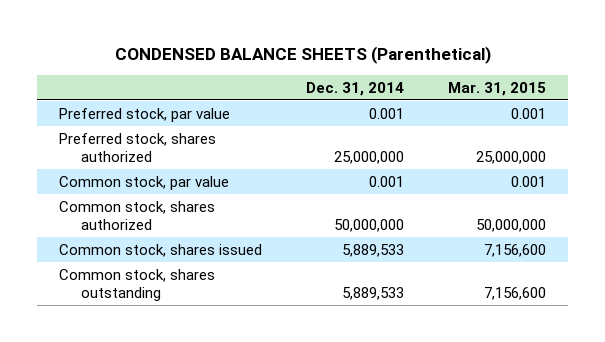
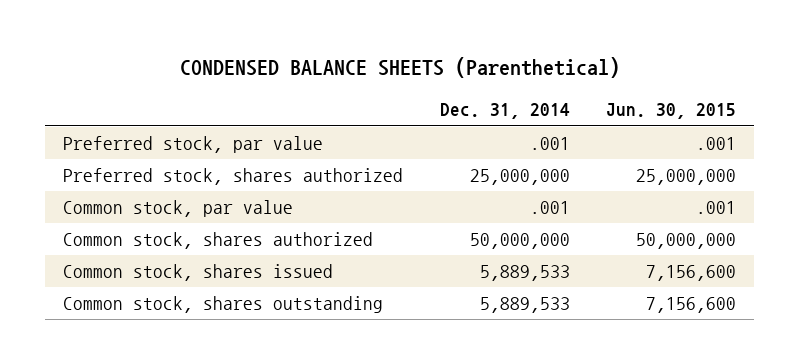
[448,81,547,96] Mar. 31, 2015 -> none
none -> [605,103,736,120] Jun. 30, 2015
[369,107,405,119] 0.001 -> [529,137,570,151] .001
[369,175,405,187] 0.001 -> [529,201,570,215] .001

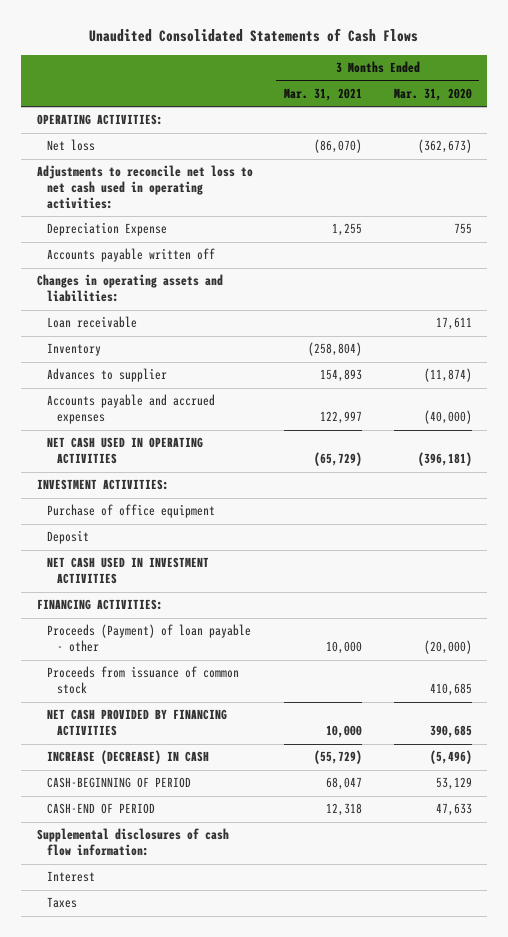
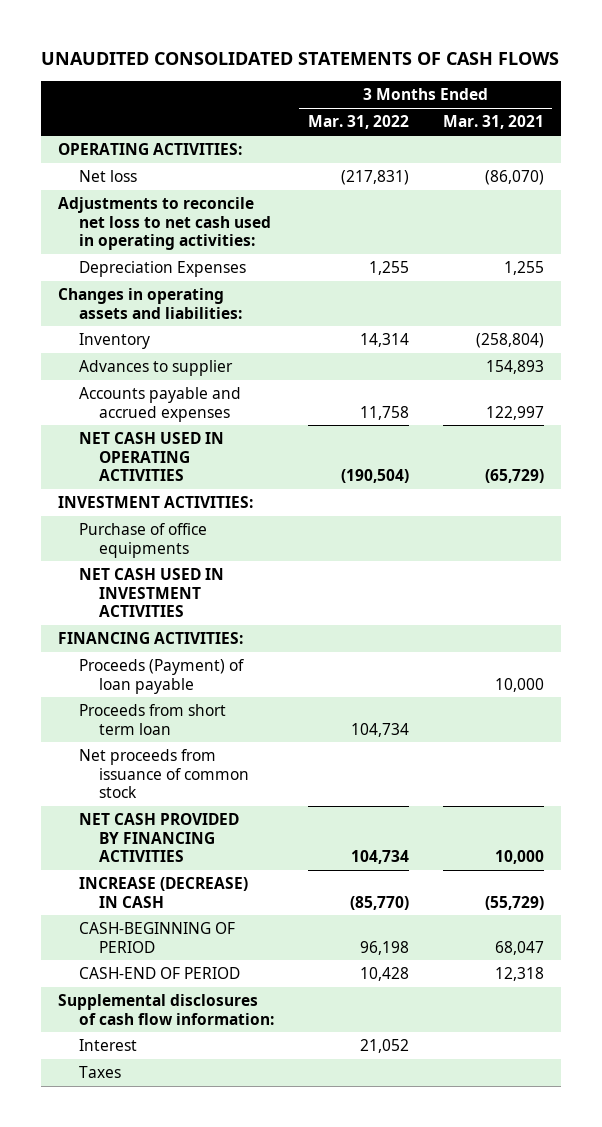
[89,28,419,43] Unaudited Consolidated Statements of Cash Flows -> [41,52,560,66] UNAUDITED CONSOLIDATED STATEMENTS OF CASH FLOWS
[393,87,472,101] Mar. 31, 2020 -> none
none -> [307,115,409,130] Mar. 31, 2022
[46,248,215,263] Accounts payable written off -> none
[46,222,167,237] Depreciation Expense -> [78,261,246,278] Depreciation Expenses
[46,316,137,329] Loan receivable -> none
[46,530,89,545] Deposit -> none
[46,504,215,519] Purchase of office equipment -> [78,523,207,558] Purchase of office equipments
[46,624,251,653] Proceeds (Payment) of loan payable - other -> [78,659,244,694] Proceeds (Payment) of loan payable
none -> [78,704,226,735] Proceeds from short term loan
[46,666,239,695] Proceeds from issuance of common stock -> [78,749,250,798] Net proceeds from issuance of common stock

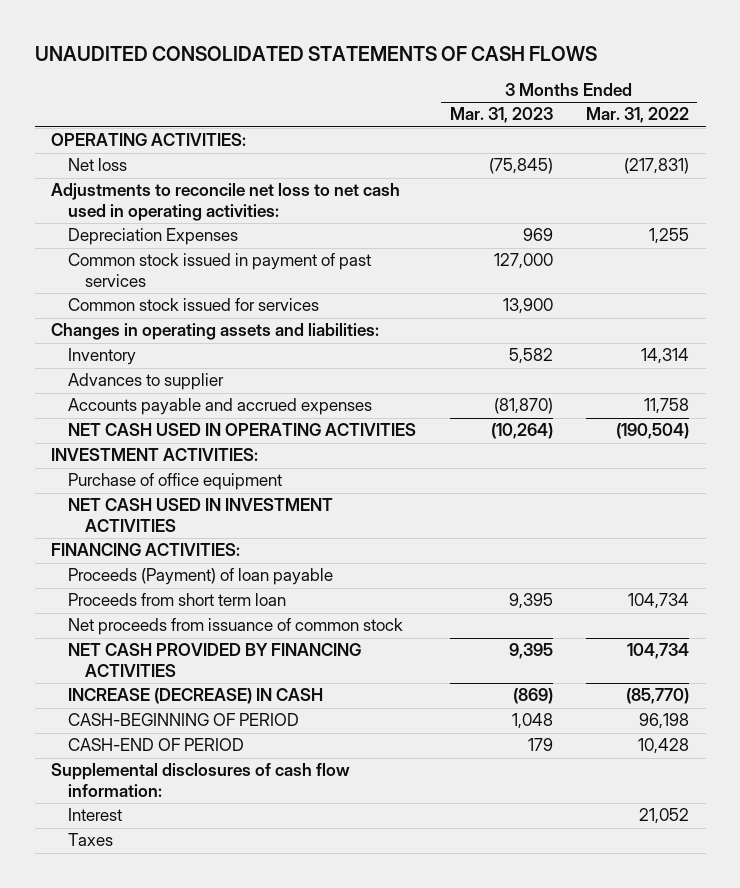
[442,115,544,130] Mar. 31, 2021 -> none
none -> [449,107,553,124] Mar. 31, 2023
none -> [68,253,372,287] Common stock issued in payment of past services
none -> [68,298,320,312] Common stock issued for services
[78,523,207,558] Purchase of office equipments -> [68,473,283,491] Purchase of office equipment

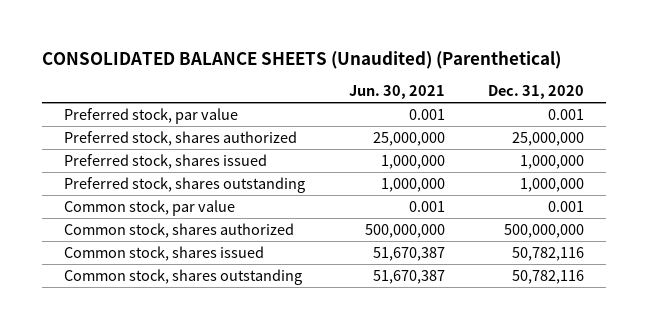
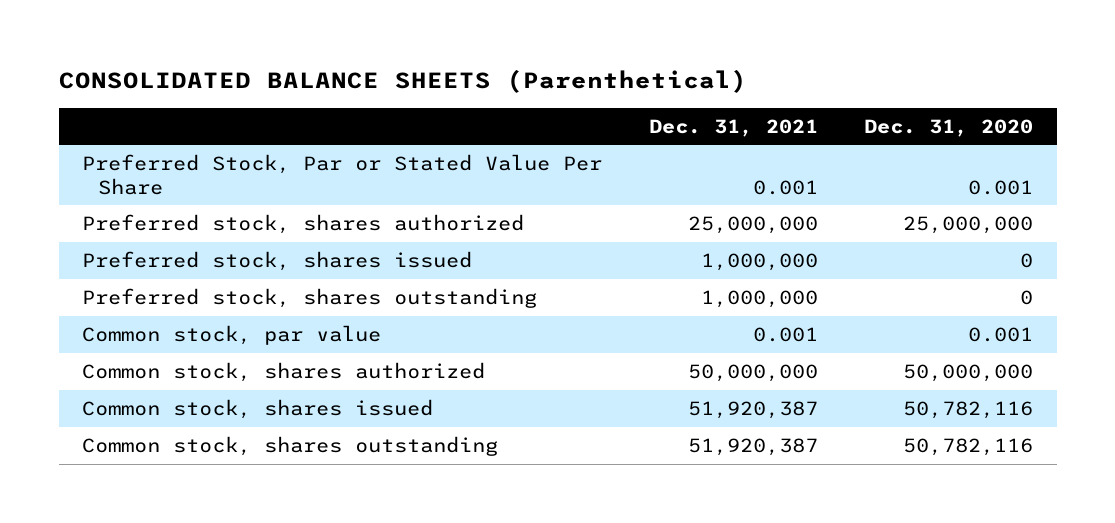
[42,50,562,69] CONSOLIDATED BALANCE SHEETS (Unaudited) (Parenthetical) -> [58,69,747,94] CONSOLIDATED BALANCE SHEETS (Parenthetical)
[348,85,445,100] Jun. 30, 2021 -> none
none -> [648,118,818,137] Dec. 31, 2021
[63,107,238,124] Preferred stock, par value -> [81,153,602,195] Preferred Stock, Par or Stated Value Per Share
[520,154,585,169] 1,000,000 -> [1020,252,1034,268] 0
[520,177,585,192] 1,000,000 -> [1020,289,1034,305] 0
[504,223,585,238] 500,000,000 -> [903,363,1034,382] 50,000,000

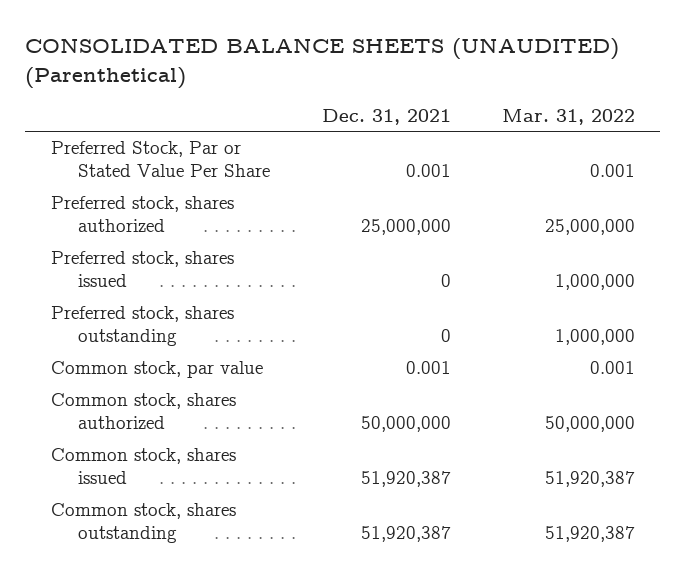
[58,69,747,94] CONSOLIDATED BALANCE SHEETS (Parenthetical) -> [24,38,619,89] CONSOLIDATED BALANCE SHEETS (UNAUDITED) (Parenthetical)
[864,118,1034,137] Dec. 31, 2020 -> none
none -> [501,108,635,125] Mar. 31, 2022
[700,252,818,271] 1,000,000 -> [440,274,451,288] 0
[700,289,818,308] 1,000,000 -> [440,329,451,343] 0

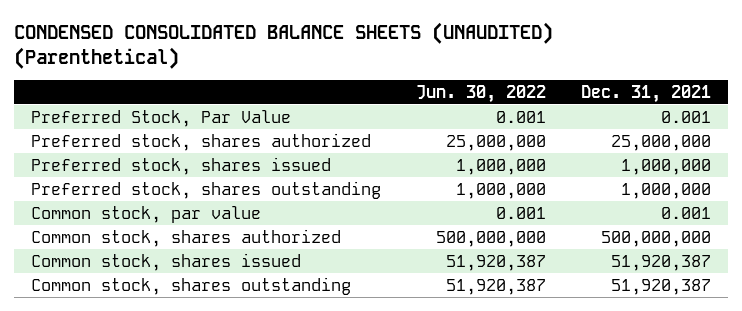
[24,38,619,89] CONSOLIDATED BALANCE SHEETS (UNAUDITED) (Parenthetical) -> [13,21,553,70] CONDENSED CONSOLIDATED BALANCE SHEETS (UNAUDITED) (Parenthetical)
[501,108,635,125] Mar. 31, 2022 -> none
none -> [415,84,546,103] Jun. 30, 2022
[50,141,271,178] Preferred Stock, Par or Stated Value Per Share -> [30,109,291,127] Preferred Stock, Par Value
[440,274,451,288] 0 -> [620,158,711,175] 1,000,000
[440,329,451,343] 0 -> [620,182,711,199] 1,000,000
[360,416,451,433] 50,000,000 -> [600,230,711,247] 500,000,000

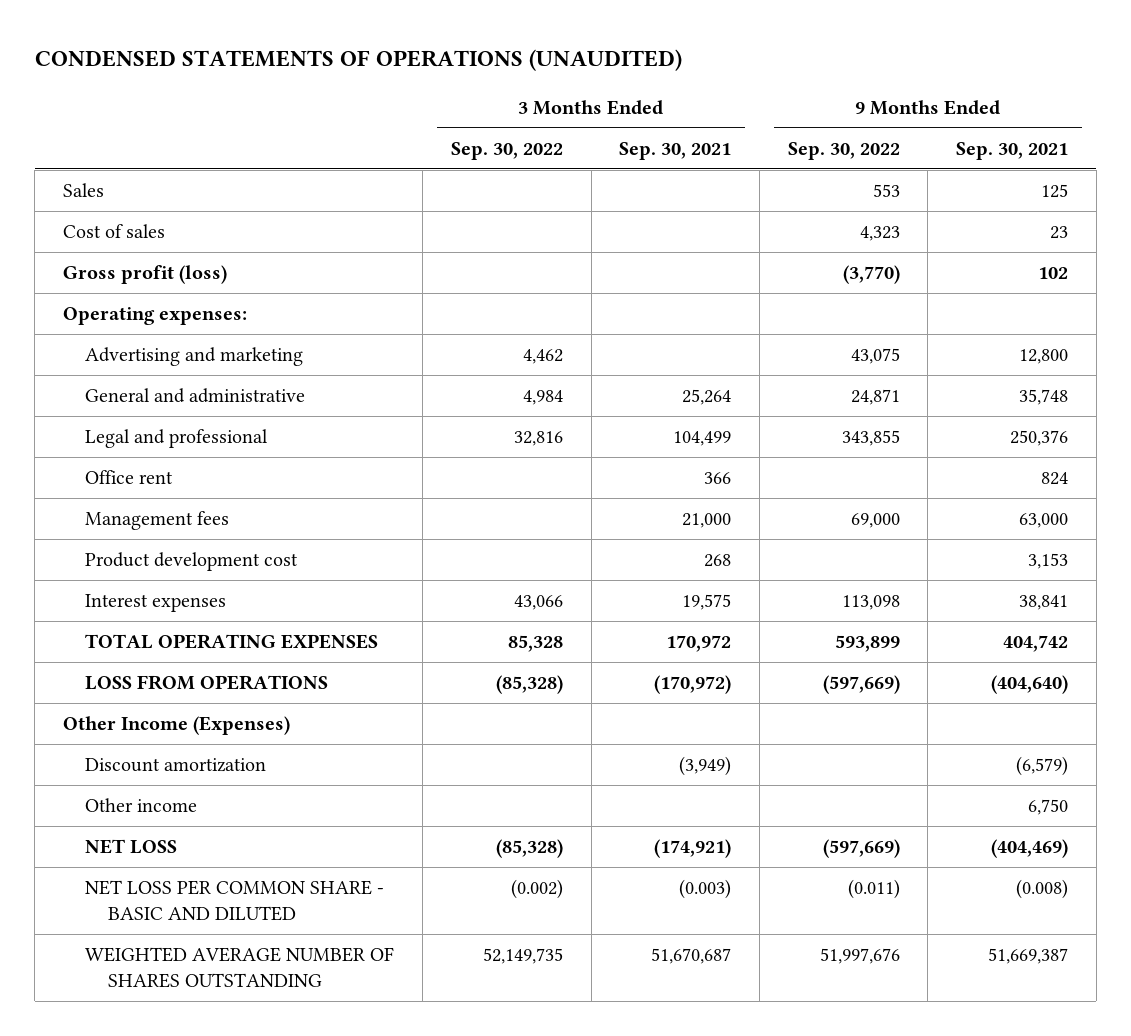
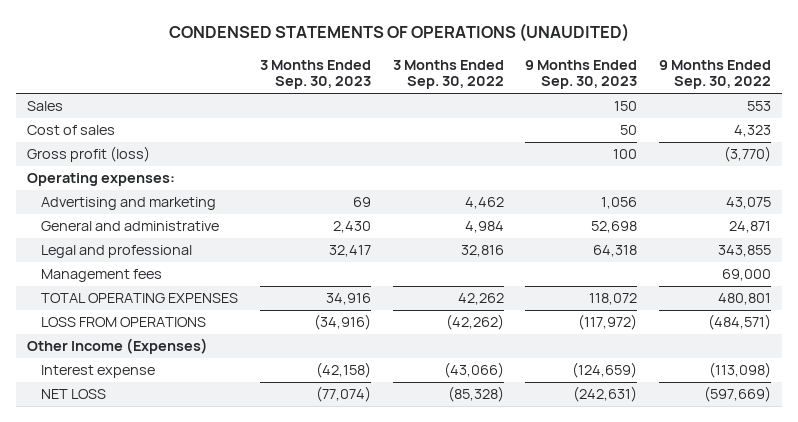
[619,141,732,160] Sep. 30, 2021 -> none
[956,141,1069,160] Sep. 30, 2021 -> none
none -> [259,59,371,90] 3 Months Ended Sep. 30, 2023
none -> [525,59,638,90] 9 Months Ended Sep. 30, 2023
[85,470,174,485] Office rent -> none
[85,552,299,572] Product development cost -> none
[85,594,227,613] Interest expenses -> none
[507,635,563,653] 85,328 -> [457,293,504,306] 42,262
[834,635,900,653] 593,899 -> [717,293,771,306] 480,801
[495,675,563,695] (85,328) -> [445,314,504,331] (42,262)
[822,675,900,695] (597,669) -> [707,314,771,331] (484,571)
[85,758,267,773] Discount amortization -> none
[85,798,198,813] Other income -> none
none -> [41,365,156,379] Interest expense
[85,880,385,922] NET LOSS PER COMMON SHARE - BASIC AND DILUTED -> none
[85,947,395,989] WEIGHTED AVERAGE NUMBER OF SHARES OUTSTANDING -> none

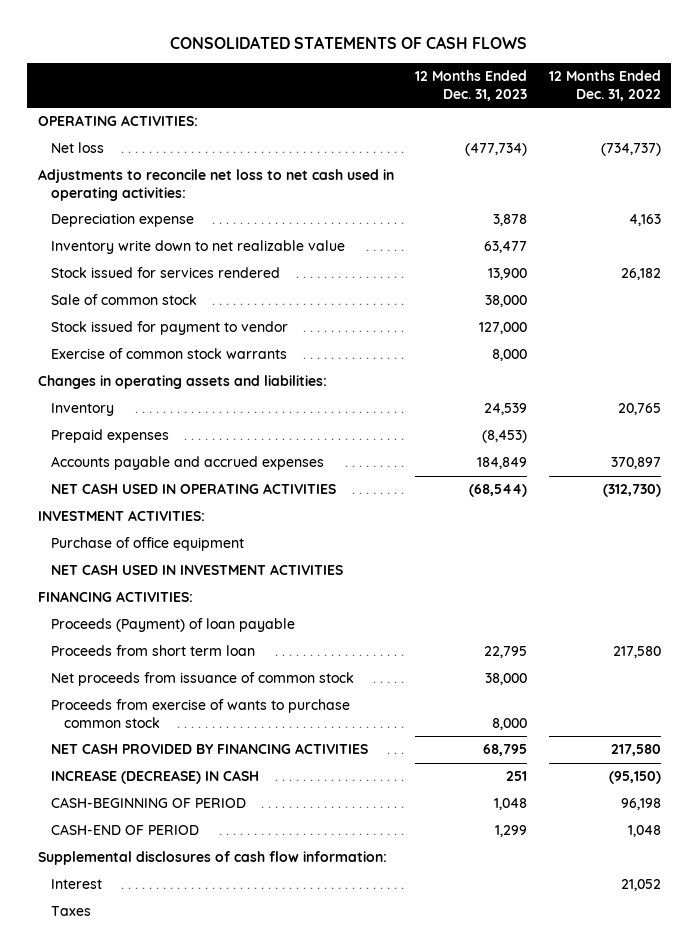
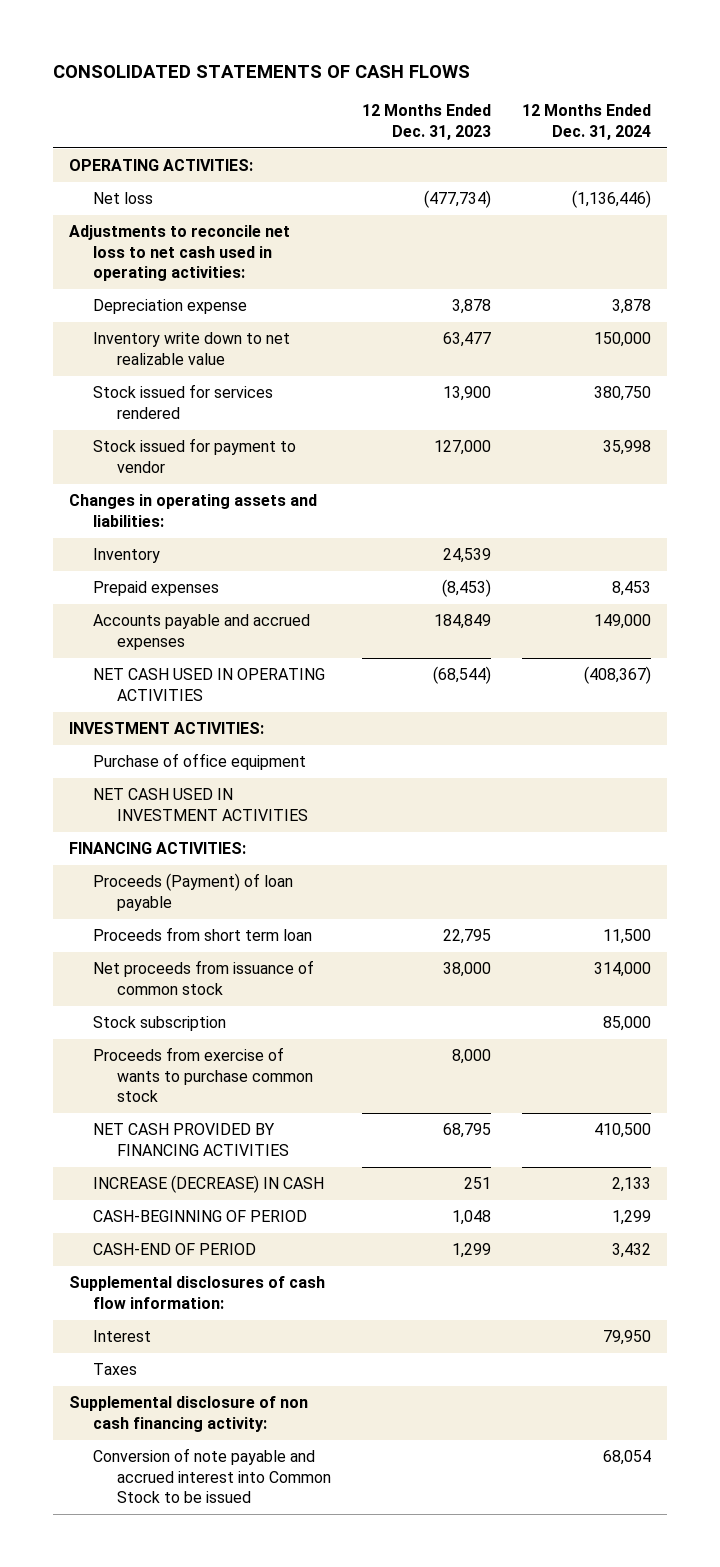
[548,70,661,101] 12 Months Ended Dec. 31, 2022 -> none
none -> [522,104,652,140] 12 Months Ended Dec. 31, 2024
[51,294,198,306] Sale of common stock -> none
[51,348,288,360] Exercise of common stock warrants -> none
none -> [93,1016,227,1032] Stock subscription
none -> [68,1396,308,1432] Supplemental disclosure of non cash financing activity:
none -> [93,1448,332,1504] Conversion of note payable and accrued interest into Common Stock to be issued

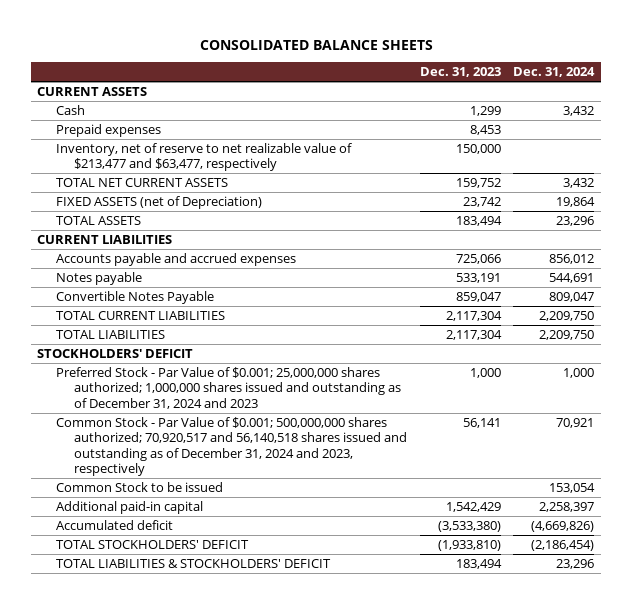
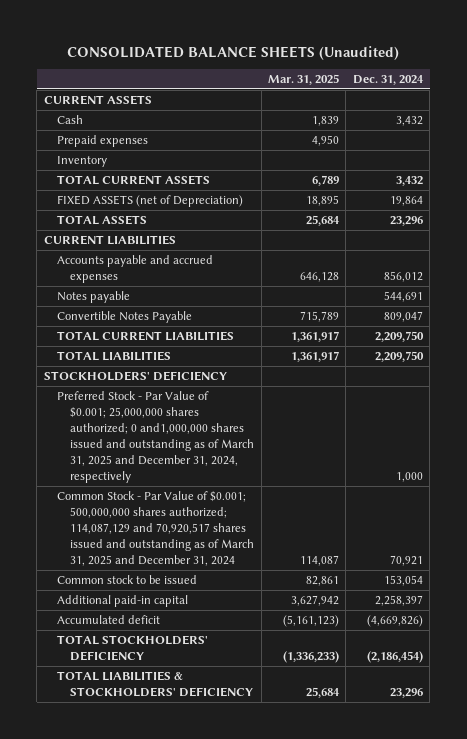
[199,39,433,50] CONSOLIDATED BALANCE SHEETS -> [67,45,400,60] CONSOLIDATED BALANCE SHEETS (Unaudited)
[419,67,501,78] Dec. 31, 2023 -> none
none -> [268,74,340,86] Mar. 31, 2025
[55,142,352,172] Inventory, net of reserve to net realizable value of $213,477 and $63,477, respectively -> [57,155,108,167] Inventory
[55,177,228,187] TOTAL NET CURRENT ASSETS -> [57,174,211,185] TOTAL CURRENT ASSETS
[36,348,193,358] STOCKHOLDERS' DEFICIT -> [43,370,227,381] STOCKHOLDERS' DEFICIENCY
[55,366,402,409] Preferred Stock - Par Value of $0.001; 25,000,000 shares authorized; 1,000,000 shares issued and outstanding as of December 31, 2024 and 2023 -> [57,390,255,484] Preferred Stock - Par Value of $0.001; 25,000,000 shares authorized; 0 and1,000,000 shares issued and outstanding as of March 31, 2025 and December 31, 2024, respectively
[55,416,408,477] Common Stock - Par Value of $0.001; 500,000,000 shares authorized; 70,920,517 and 56,140,518 shares issued and outstanding as of December 31, 2024 and 2023, respectively -> [57,490,255,567] Common Stock - Par Value of $0.001; 500,000,000 shares authorized; 114,087,129 and 70,920,517 shares issued and outstanding as of March 31, 2025 and December 31, 2024
[55,481,223,492] Common Stock to be issued -> [57,574,198,584] Common stock to be issued
[55,539,249,549] TOTAL STOCKHOLDERS' DEFICIT -> [57,634,209,662] TOTAL STOCKHOLDERS' DEFICIENCY
[55,558,331,568] TOTAL LIABILITIES & STOCKHOLDERS' DEFICIT -> [57,670,254,698] TOTAL LIABILITIES & STOCKHOLDERS' DEFICIENCY

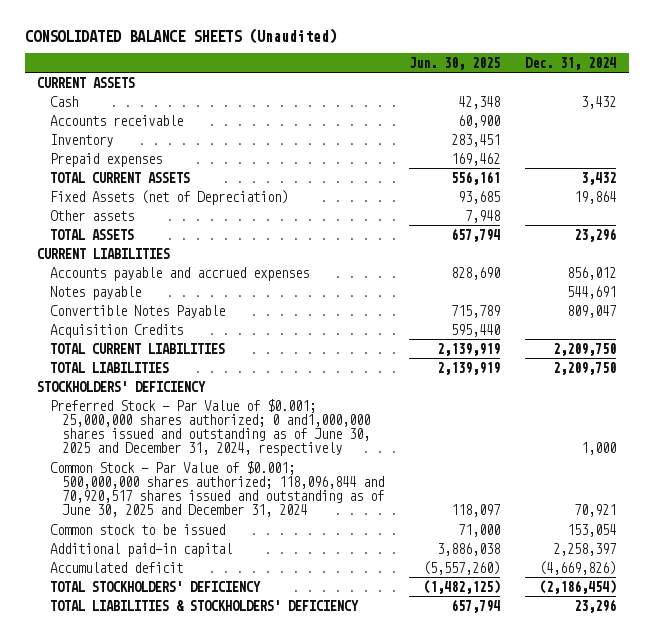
[268,74,340,86] Mar. 31, 2025 -> none
none -> [409,56,501,70] Jun. 30, 2025
none -> [49,114,183,126] Accounts receivable
[57,134,149,147] Prepaid expenses -> [49,152,162,167] Prepaid expenses
[57,194,244,207] FIXED ASSETS (net of Depreciation) -> [49,189,288,205] Fixed Assets (net of Depreciation)
none -> [49,209,134,221] Other assets
none -> [49,323,183,338] Acquisition Credits
[57,390,255,484] Preferred Stock - Par Value of $0.001; 25,000,000 shares authorized; 0 and1,000,000 shares issued and outstanding as of March 31, 2025 and December 31, 2024, respectively -> [49,398,371,457] Preferred Stock - Par Value of $0.001; 25,000,000 shares authorized; 0 and1,000,000 shares issued and outstanding as of June 30, 2025 and December 31, 2024, respectively
[57,490,255,567] Common Stock - Par Value of $0.001; 500,000,000 shares authorized; 114,087,129 and 70,920,517 shares issued and outstanding as of March 31, 2025 and December 31, 2024 -> [49,460,385,518] Common Stock - Par Value of $0.001; 500,000,000 shares authorized; 118,096,844 and 70,920,517 shares issued and outstanding as of June 30, 2025 and December 31, 2024

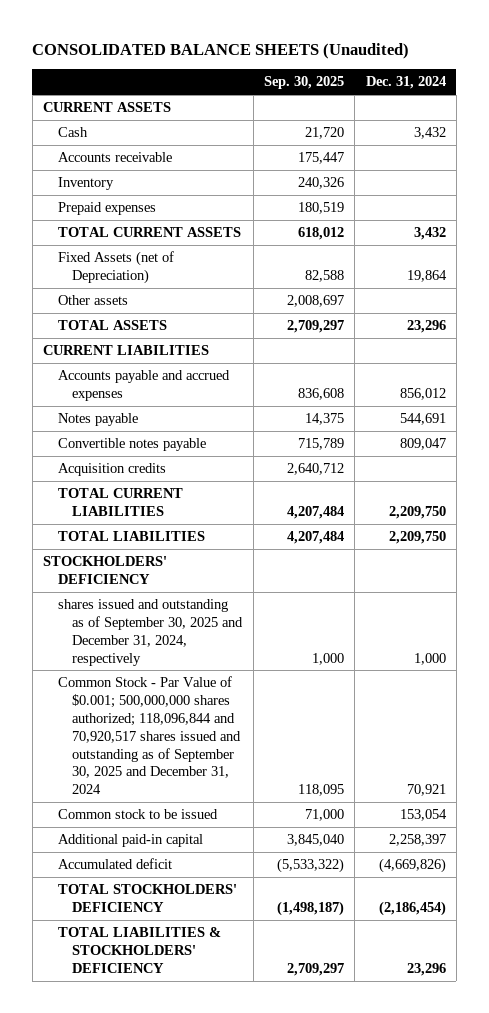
[409,56,501,70] Jun. 30, 2025 -> none
none -> [263,76,344,90] Sep. 30, 2025
[49,304,225,318] Convertible Notes Payable -> [57,438,206,452] Convertible notes payable
[49,323,183,338] Acquisition Credits -> [57,463,166,477] Acquisition credits
[49,398,371,457] Preferred Stock - Par Value of $0.001; 25,000,000 shares authorized; 0 and1,000,000 shares issued and outstanding as of June 30, 2025 and December 31, 2024, respectively -> [57,599,244,666] shares issued and outstanding as of September 30, 2025 and December 31, 2024, respectively
[49,460,385,518] Common Stock - Par Value of $0.001; 500,000,000 shares authorized; 118,096,844 and 70,920,517 shares issued and outstanding as of June 30, 2025 and December 31, 2024 -> [57,676,242,795] Common Stock - Par Value of $0.001; 500,000,000 shares authorized; 118,096,844 and 70,920,517 shares issued and outstanding as of September 30, 2025 and December 31, 2024

